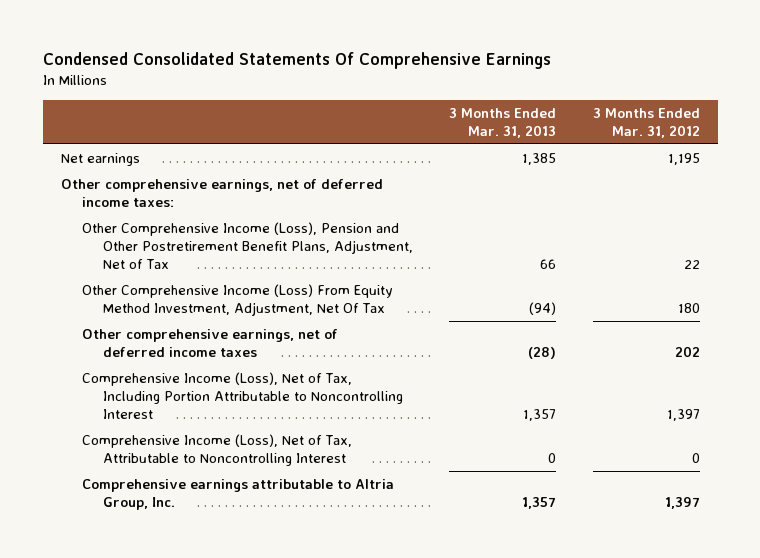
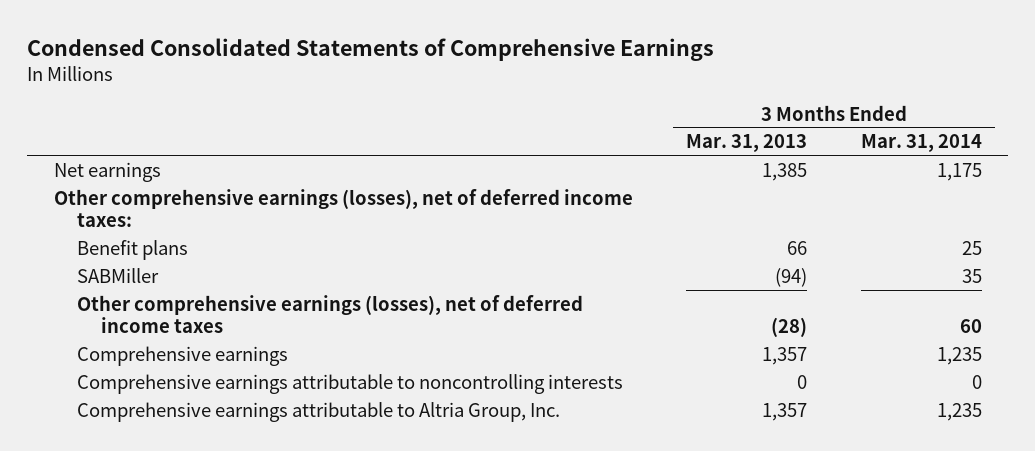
[42,52,551,70] Condensed Consolidated Statements Of Comprehensive Earnings -> [26,37,714,61] Condensed Consolidated Statements of Comprehensive Earnings
[592,107,700,138] 3 Months Ended Mar. 31, 2012 -> none
none -> [860,134,982,153] Mar. 31, 2014
[60,179,383,207] Other comprehensive earnings, net of deferred income taxes: -> [53,188,633,228] Other comprehensive earnings (losses), net of deferred income taxes:
[81,222,413,269] Other Comprehensive Income (Loss), Pension and Other Postretirement Benefit Plans, Adjustment, Net of Tax -> [77,239,189,260] Benefit plans
[81,284,393,316] Other Comprehensive Income (Loss) From Equity Method Investment, Adjustment, Net Of Tax -> [77,267,160,283] SABMiller
[81,329,338,357] Other comprehensive earnings, net of deferred income taxes -> [77,294,584,334] Other comprehensive earnings (losses), net of deferred income taxes
[81,372,403,419] Comprehensive Income (Loss), Net of Tax, Including Portion Attributable to Noncontrolling Interest -> [77,345,289,366] Comprehensive earnings
[81,434,352,466] Comprehensive Income (Loss), Net of Tax, Attributable to Noncontrolling Interest -> [77,373,624,394] Comprehensive earnings attributable to noncontrolling interests

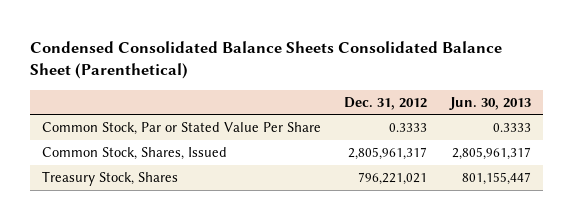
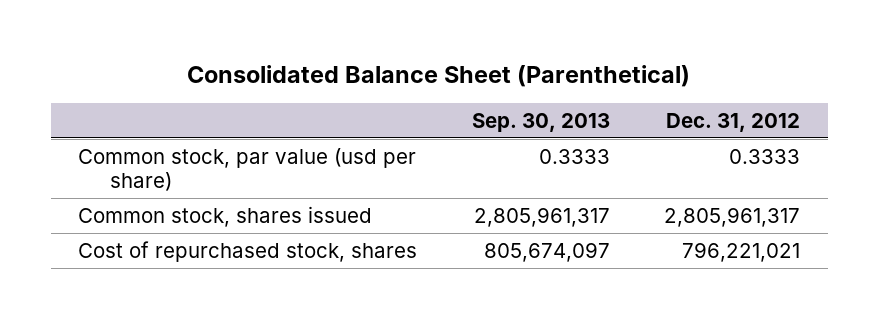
[30,40,503,80] Condensed Consolidated Balance Sheets Consolidated Balance Sheet (Parenthetical) -> [187,64,691,87] Consolidated Balance Sheet (Parenthetical)
[449,96,532,110] Jun. 30, 2013 -> none
none -> [471,112,610,132] Sep. 30, 2013
[41,122,321,136] Common Stock, Par or Stated Value Per Share -> [78,147,417,191] Common stock, par value (usd per share)
[41,147,227,161] Common Stock, Shares, Issued -> [78,205,373,227] Common stock, shares issued
[41,171,178,187] Treasury Stock, Shares -> [78,240,418,262] Cost of repurchased stock, shares

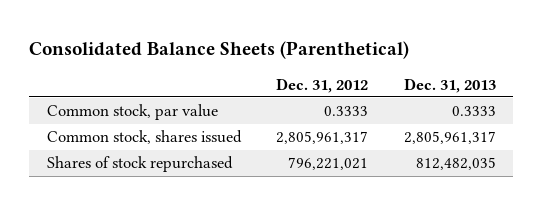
[187,64,691,87] Consolidated Balance Sheet (Parenthetical) -> [28,40,409,59] Consolidated Balance Sheets (Parenthetical)
[471,112,610,132] Sep. 30, 2013 -> none
none -> [403,77,496,93] Dec. 31, 2013
[78,147,417,191] Common stock, par value (usd per share) -> [46,104,218,121] Common stock, par value
[78,240,418,262] Cost of repurchased stock, shares -> [46,156,233,173] Shares of stock repurchased

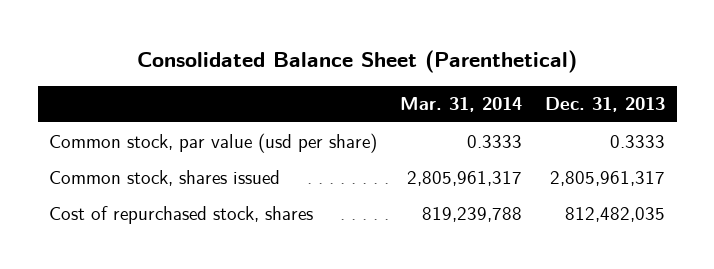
[28,40,409,59] Consolidated Balance Sheets (Parenthetical) -> [137,49,578,73] Consolidated Balance Sheet (Parenthetical)
[276,77,369,93] Dec. 31, 2012 -> none
none -> [400,97,523,113] Mar. 31, 2014
[46,104,218,121] Common stock, par value -> [49,132,378,153] Common stock, par value (usd per share)
[46,156,233,173] Shares of stock repurchased -> [49,205,314,224] Cost of repurchased stock, shares

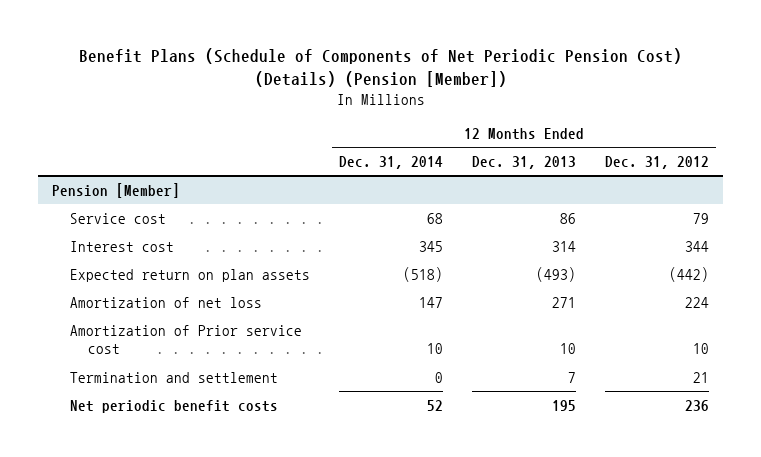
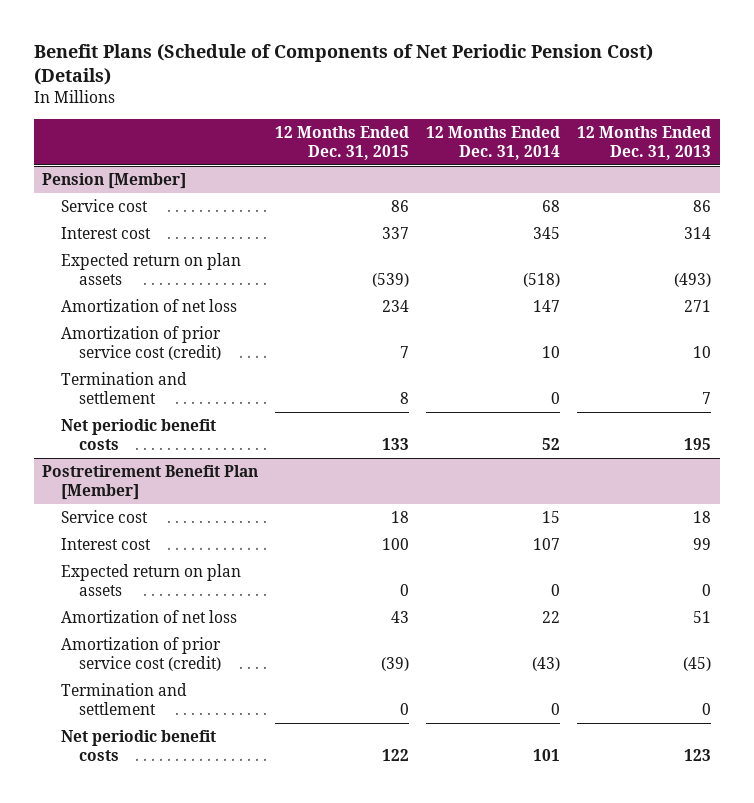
[78,47,682,88] Benefit Plans (Schedule of Components of Net Periodic Pension Cost) (Details) (Pension [Member]) -> [33,43,653,85] Benefit Plans (Schedule of Components of Net Periodic Pension Cost) (Details)
[604,156,709,170] Dec. 31, 2012 -> none
none -> [275,125,410,160] 12 Months Ended Dec. 31, 2015
[69,324,302,355] Amortization of Prior service cost -> [60,326,222,361] Amortization of prior service cost (credit)
none -> [42,465,259,501] Postretirement Benefit Plan [Member]
none -> [60,510,148,524] Service cost
none -> [60,538,151,551] Interest cost
none -> [60,564,241,597] Expected return on plan assets
none -> [60,610,237,624] Amortization of net loss
none -> [60,637,222,672] Amortization of prior service cost (credit)
none -> [60,683,187,716] Termination and settlement
none -> [60,730,216,762] Net periodic benefit costs

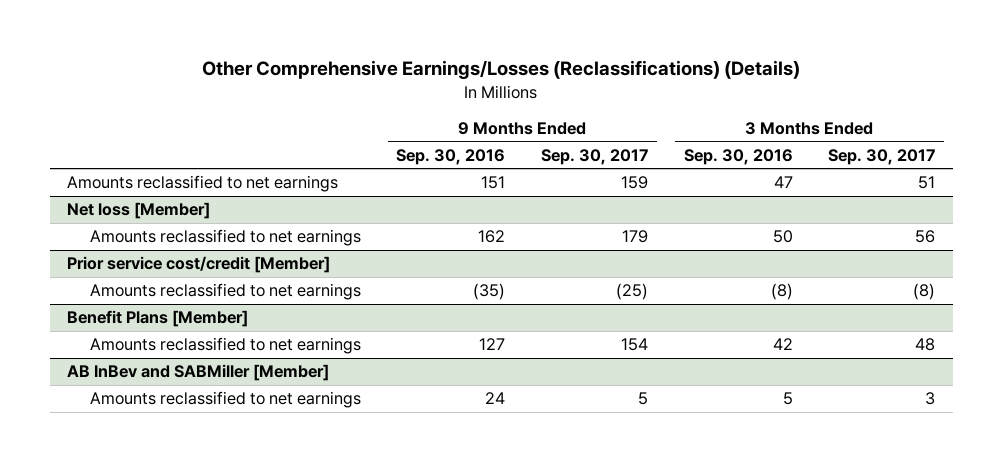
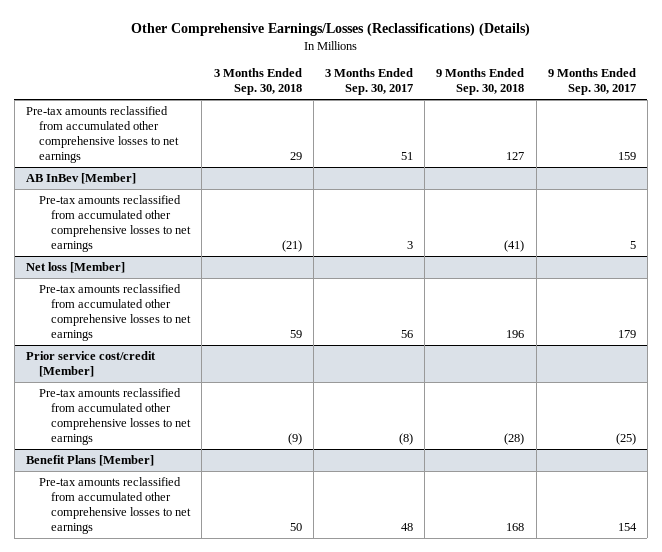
[396,148,506,165] Sep. 30, 2016 -> none
[683,148,793,165] Sep. 30, 2016 -> none
none -> [213,68,302,96] 3 Months Ended Sep. 30, 2018
none -> [436,68,525,96] 9 Months Ended Sep. 30, 2018
[67,175,339,193] Amounts reclassified to net earnings -> [25,105,179,164] Pre-tax amounts reclassified from accumulated other comprehensive losses to net earnings
none -> [25,172,136,184] AB InBev [Member]
none -> [38,194,192,253] Pre-tax amounts reclassified from accumulated other comprehensive losses to net earnings
[89,229,361,247] Amounts reclassified to net earnings -> [38,283,192,342] Pre-tax amounts reclassified from accumulated other comprehensive losses to net earnings
[89,283,361,301] Amounts reclassified to net earnings -> [38,387,192,446] Pre-tax amounts reclassified from accumulated other comprehensive losses to net earnings
[67,364,330,382] AB InBev and SABMiller [Member] -> none
[89,391,361,409] Amounts reclassified to net earnings -> none
[89,337,361,355] Amounts reclassified to net earnings -> [38,476,192,535] Pre-tax amounts reclassified from accumulated other comprehensive losses to net earnings

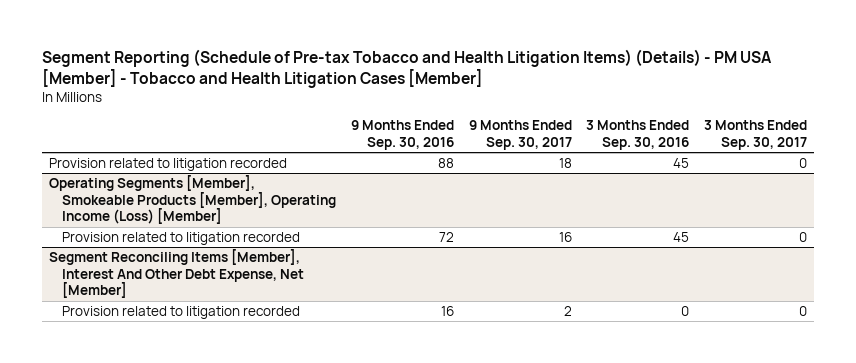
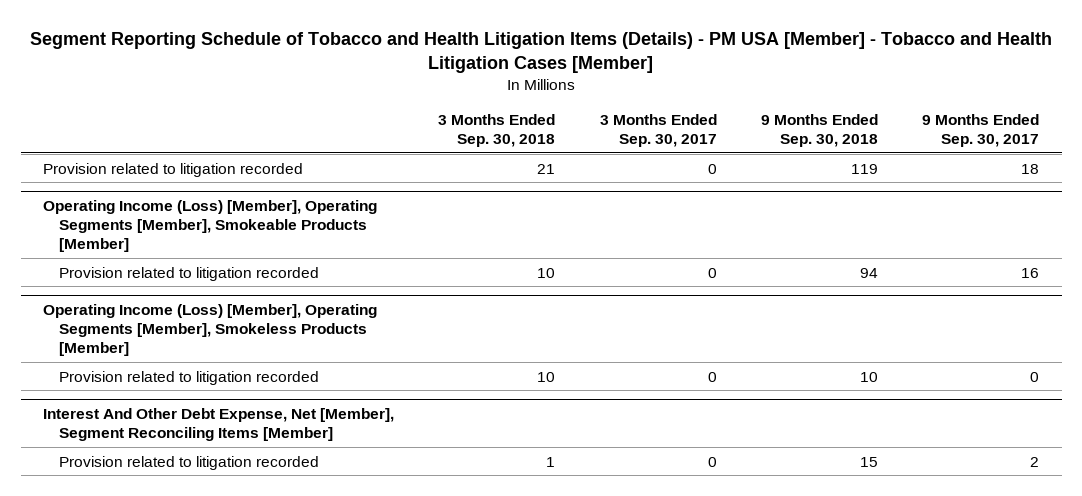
[42,48,773,88] Segment Reporting (Schedule of Pre-tax Tobacco and Health Litigation Items) (Details) - PM USA [Member] - Tobacco and Health Litigation Cases [Member] -> [30,31,1053,73] Segment Reporting Schedule of Tobacco and Health Litigation Items (Details) - PM USA [Member] - Tobacco and Health Litigation Cases [Member]
[350,120,454,150] 9 Months Ended Sep. 30, 2016 -> none
[586,120,690,150] 3 Months Ended Sep. 30, 2016 -> none
none -> [438,113,556,147] 3 Months Ended Sep. 30, 2018
none -> [761,113,879,147] 9 Months Ended Sep. 30, 2018
[49,175,337,225] Operating Segments [Member], Smokeable Products [Member], Operating Income (Loss) [Member] -> [43,200,378,253] Operating Income (Loss) [Member], Operating Segments [Member], Smokeable Products [Member]
none -> [43,304,378,357] Operating Income (Loss) [Member], Operating Segments [Member], Smokeless Products [Member]
none -> [58,370,319,385] Provision related to litigation recorded
[49,249,305,299] Segment Reconciling Items [Member], Interest And Other Debt Expense, Net [Member] -> [43,408,395,442] Interest And Other Debt Expense, Net [Member], Segment Reconciling Items [Member]

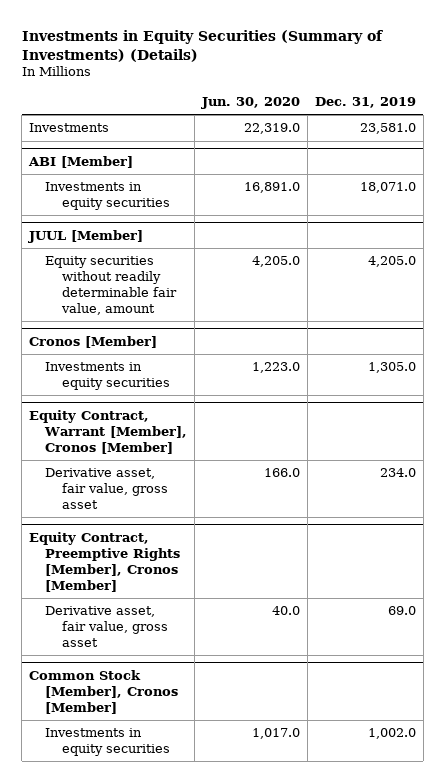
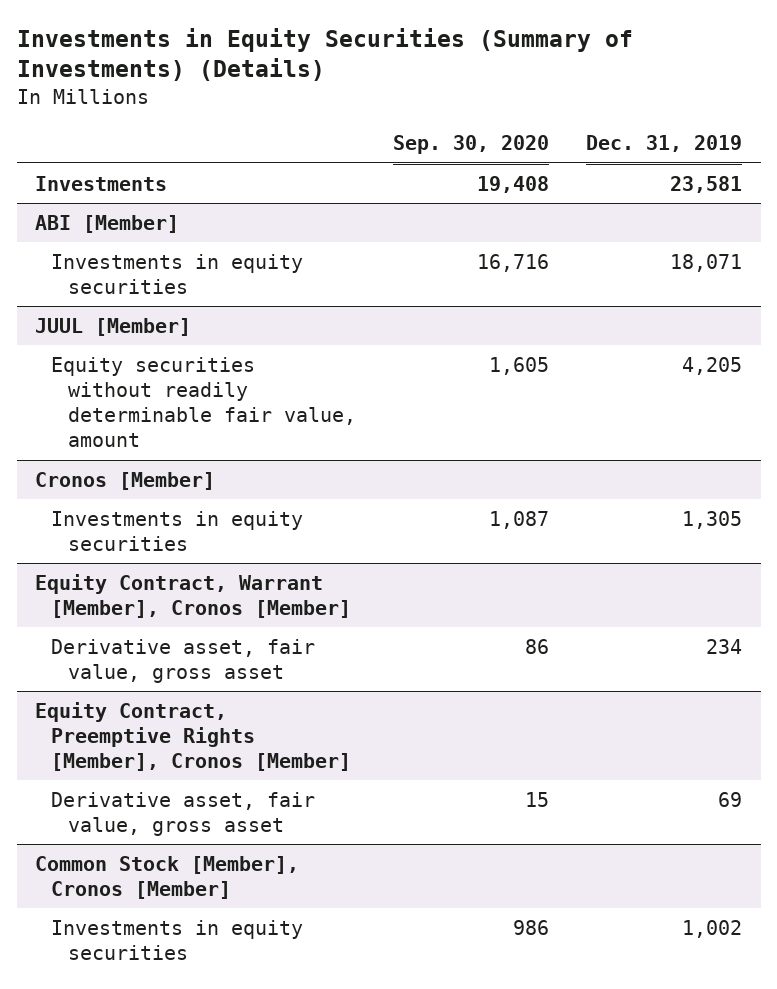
[201,96,301,109] Jun. 30, 2020 -> none
none -> [392,135,549,155] Sep. 30, 2020
[359,123,416,135] 23,581.0 -> [670,175,743,193] 23,581
[359,182,416,194] 18,071.0 -> [670,253,743,272] 18,071
[367,256,416,268] 4,205.0 -> [682,356,743,375] 4,205
[367,362,416,374] 1,305.0 -> [682,510,743,529] 1,305
[379,468,416,478] 234.0 -> [706,638,743,654] 234
[387,606,416,616] 69.0 -> [718,791,743,807] 69
[367,728,416,740] 1,002.0 -> [682,919,743,938] 1,002

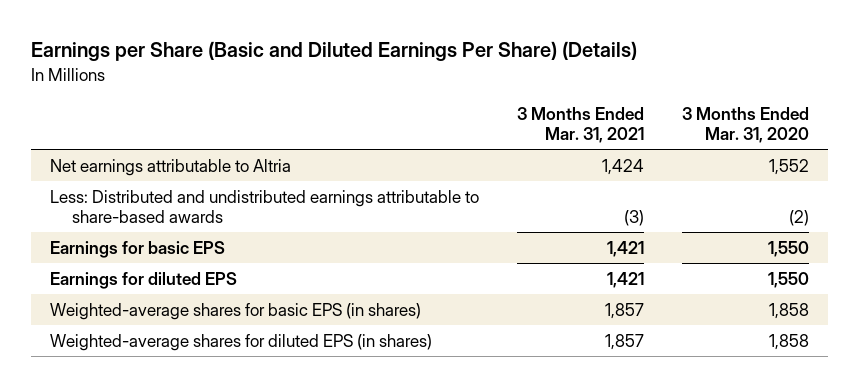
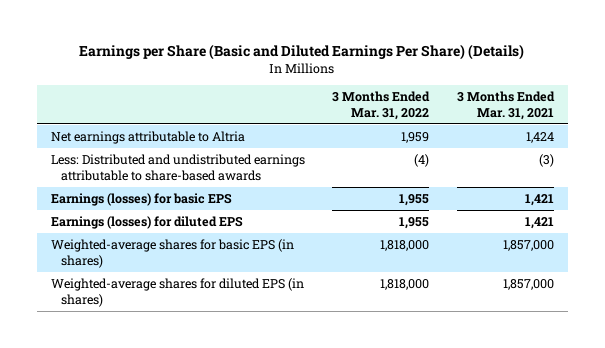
[682,106,810,143] 3 Months Ended Mar. 31, 2020 -> none
none -> [332,91,431,120] 3 Months Ended Mar. 31, 2022
[49,240,225,258] Earnings for basic EPS -> [50,193,232,207] Earnings (losses) for basic EPS
[49,271,237,289] Earnings for diluted EPS -> [50,216,243,230] Earnings (losses) for diluted EPS
[604,302,644,319] 1,857 -> [502,240,554,252] 1,857,000
[604,333,644,350] 1,857 -> [502,279,554,291] 1,857,000

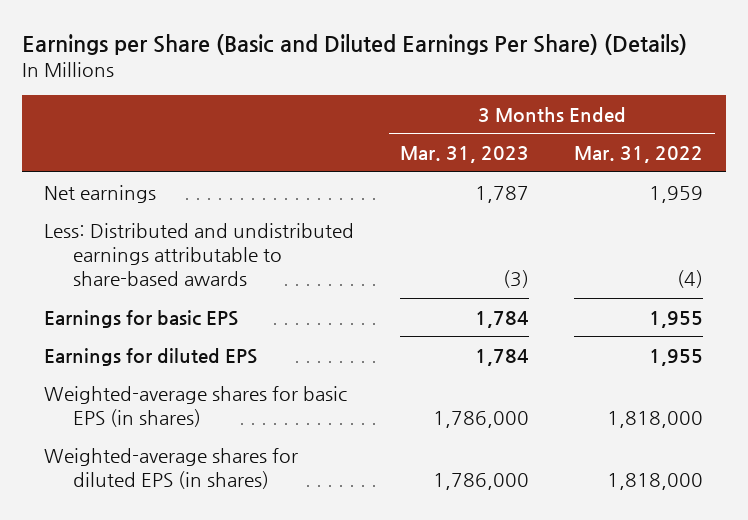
[456,91,555,120] 3 Months Ended Mar. 31, 2021 -> none
none -> [399,146,529,164] Mar. 31, 2023
[50,131,245,145] Net earnings attributable to Altria -> [44,184,157,203] Net earnings
[50,193,232,207] Earnings (losses) for basic EPS -> [44,309,239,328] Earnings for basic EPS
[50,216,243,230] Earnings (losses) for diluted EPS -> [44,347,258,366] Earnings for diluted EPS

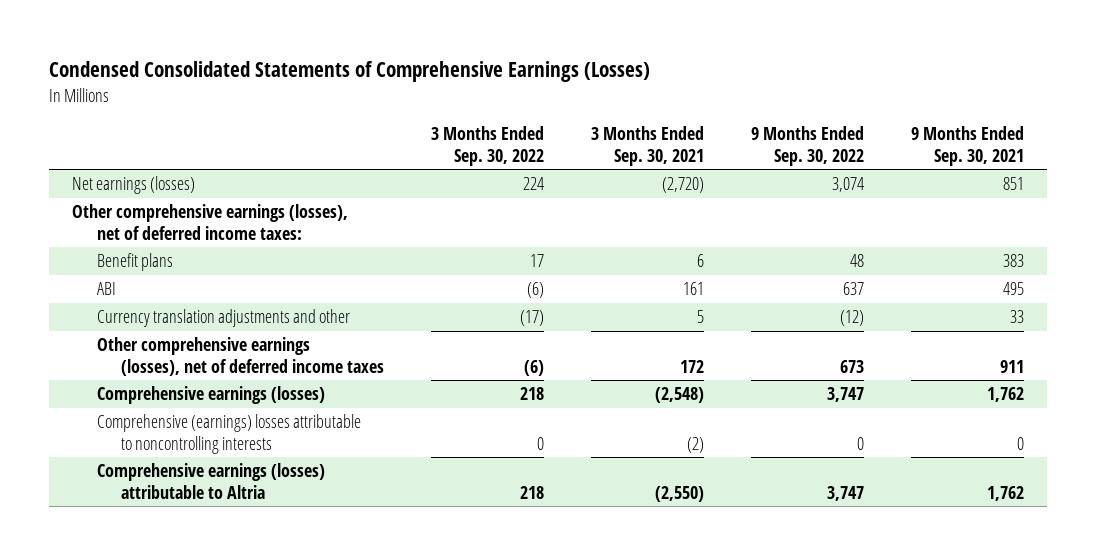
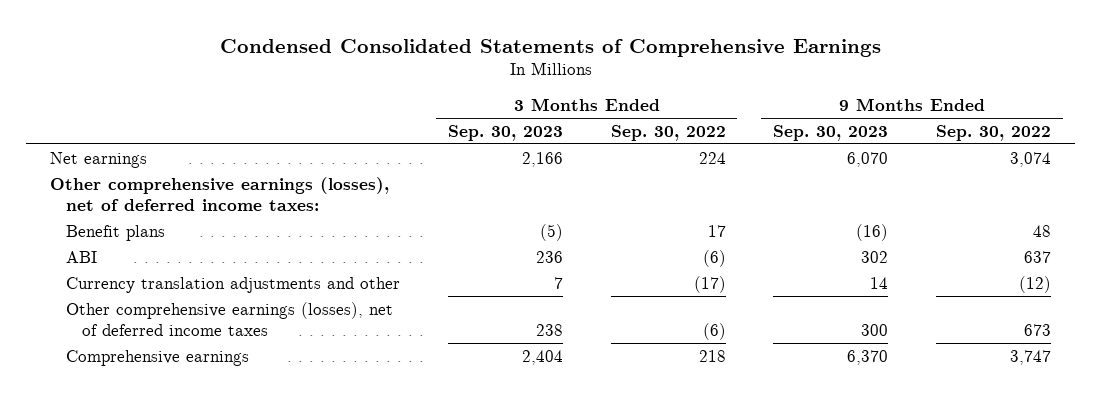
[48,61,650,83] Condensed Consolidated Statements of Comprehensive Earnings (Losses) -> [219,38,881,57] Condensed Consolidated Statements of Comprehensive Earnings
[590,126,704,166] 3 Months Ended Sep. 30, 2021 -> none
[910,126,1024,166] 9 Months Ended Sep. 30, 2021 -> none
none -> [447,124,563,141] Sep. 30, 2023
none -> [773,124,889,141] Sep. 30, 2023
[72,176,196,195] Net earnings (losses) -> [50,151,148,168] Net earnings
[96,386,325,405] Comprehensive earnings (losses) -> none
[96,414,361,454] Comprehensive (earnings) losses attributable to noncontrolling interests -> none
[96,463,325,499] Comprehensive earnings (losses) attributable to Altria -> [66,349,250,366] Comprehensive earnings

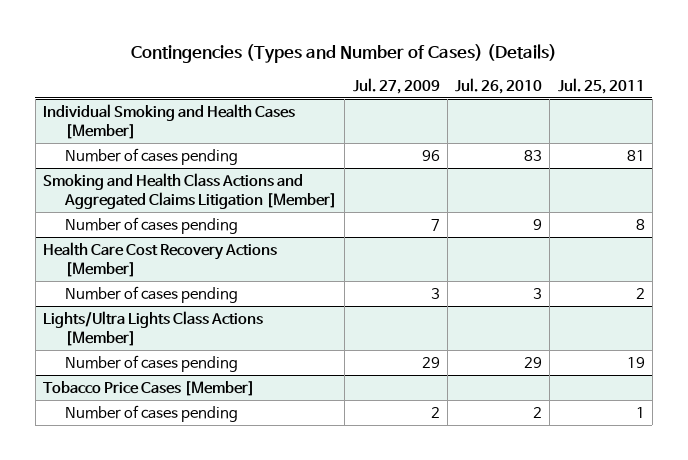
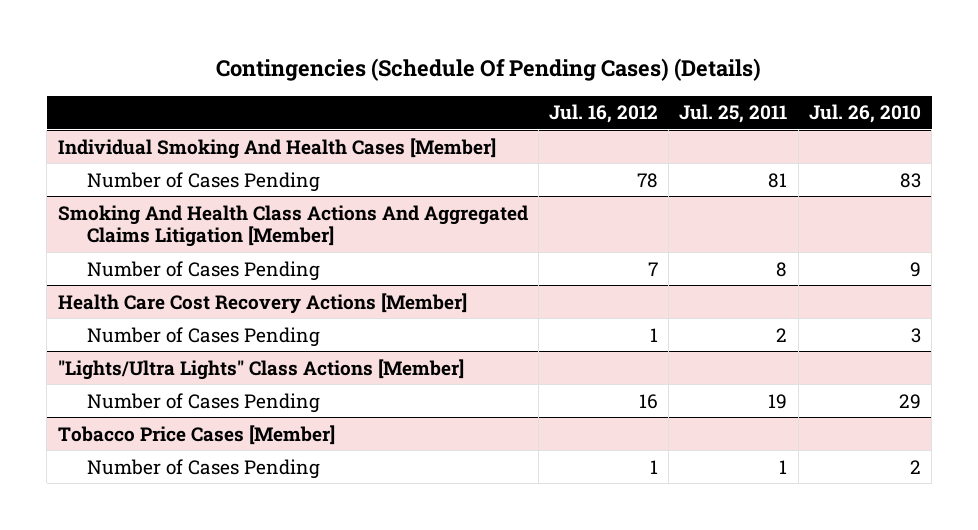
[130,44,557,64] Contingencies (Types and Number of Cases) (Details) -> [216,58,762,82] Contingencies (Schedule Of Pending Cases) (Details)
[352,77,440,94] Jul. 27, 2009 -> none
none -> [548,104,658,124] Jul. 16, 2012
[43,103,296,139] Individual Smoking and Health Cases [Member] -> [57,137,496,159] Individual Smoking And Health Cases [Member]
[65,147,239,165] Number of cases pending -> [86,171,320,192] Number of Cases Pending
[43,172,338,209] Smoking and Health Class Actions and Aggregated Claims Litigation [Member] -> [57,204,528,248] Smoking And Health Class Actions And Aggregated Claims Litigation [Member]
[65,216,239,234] Number of cases pending -> [86,260,320,281] Number of Cases Pending
[65,285,239,303] Number of cases pending -> [86,326,320,347] Number of Cases Pending
[43,310,264,346] Lights/Ultra Lights Class Actions [Member] -> [57,358,464,380] "Lights/Ultra Lights" Class Actions [Member]
[65,354,239,372] Number of cases pending -> [86,392,320,413] Number of Cases Pending
[65,404,239,422] Number of cases pending -> [86,458,320,479] Number of Cases Pending

